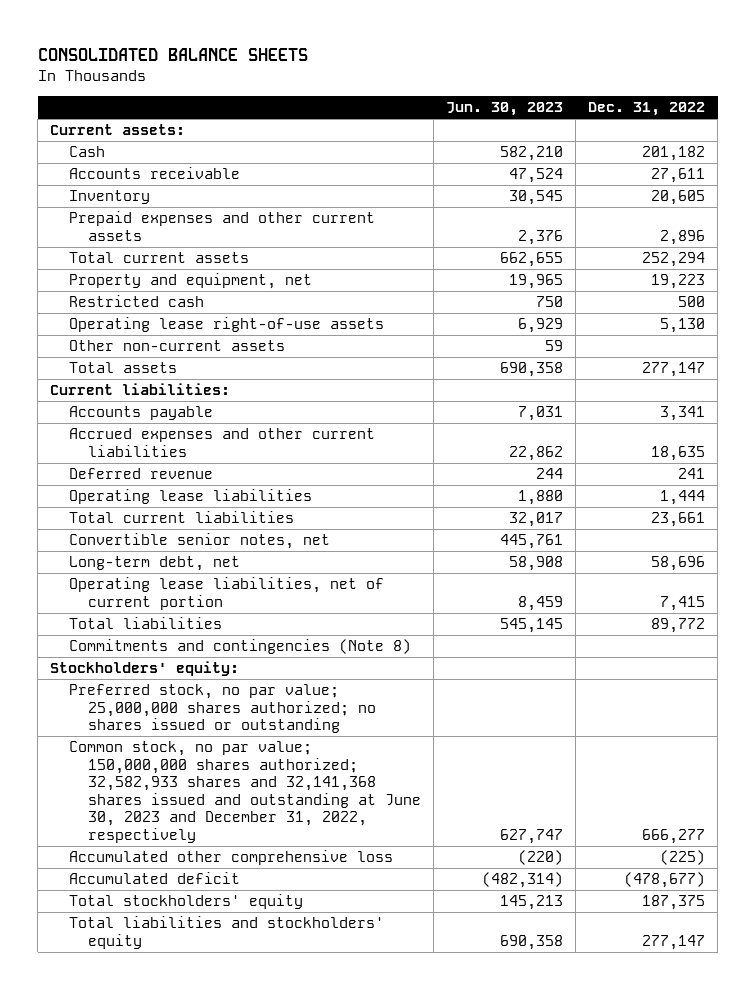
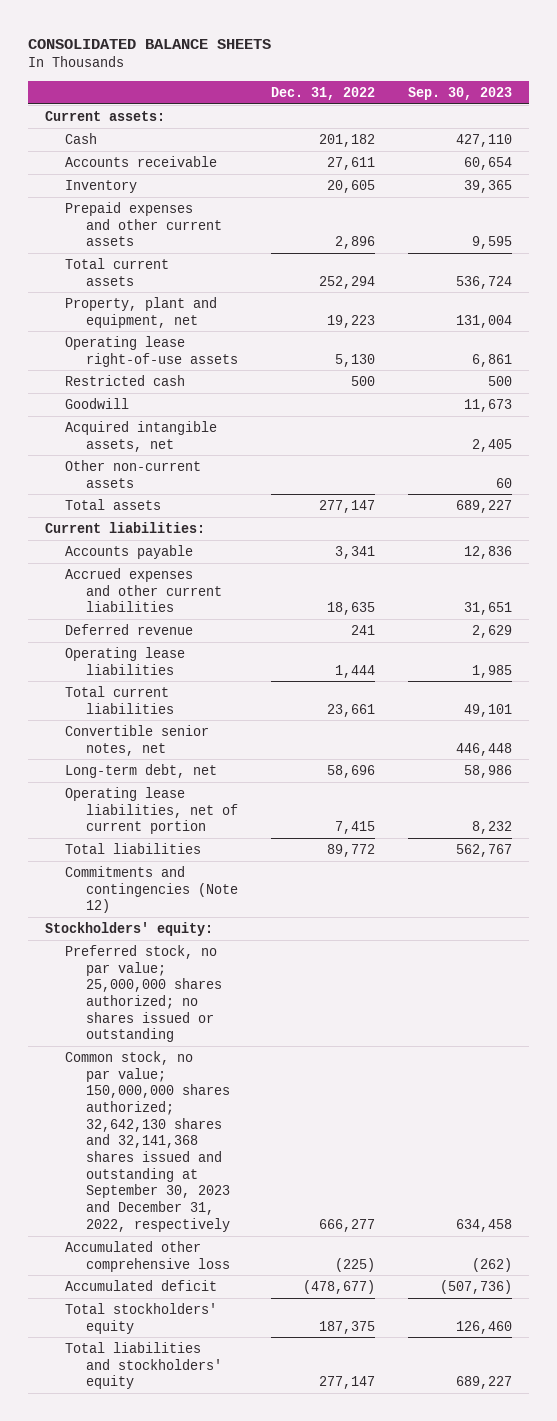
[446,102,564,117] Jun. 30, 2023 -> none
none -> [407,86,512,100] Sep. 30, 2023
[69,273,313,290] Property and equipment, net -> [65,296,218,328] Property, plant and equipment, net
[69,295,205,308] Restricted cash -> [65,374,186,386] Restricted cash
none -> [65,397,130,409] Goodwill
none -> [65,420,218,452] Acquired intangible assets, net
[69,639,412,655] Commitments and contingencies (Note 8) -> [65,865,238,914] Commitments and contingencies (Note 12)
[69,741,422,843] Common stock, no par value; 150,000,000 shares authorized; 32,582,933 shares and 32,141,368 shares issued and outstanding at June 30, 2023 and December 31, 2022, respectively -> [65,1050,230,1232] Common stock, no par value; 150,000,000 shares authorized; 32,642,130 shares and 32,141,368 shares issued and outstanding at September 30, 2023 and December 31, 2022, respectively

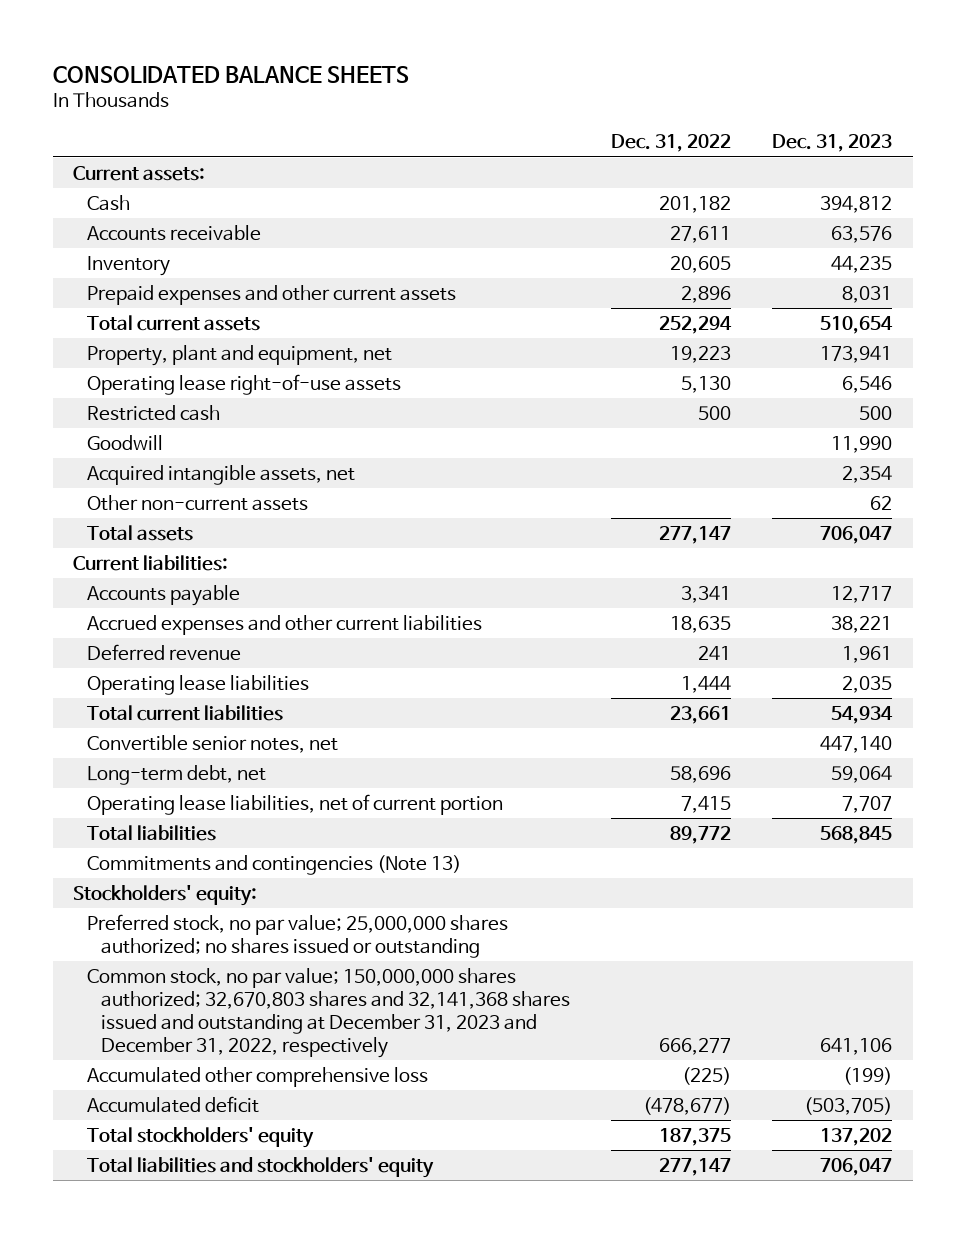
[407,86,512,100] Sep. 30, 2023 -> none
none -> [772,134,893,153] Dec. 31, 2023
[65,865,238,914] Commitments and contingencies (Note 12) -> [87,855,462,876] Commitments and contingencies (Note 13)
[65,1050,230,1232] Common stock, no par value; 150,000,000 shares authorized; 32,642,130 shares and 32,141,368 shares issued and outstanding at September 30, 2023 and December 31, 2022, respectively -> [87,968,571,1058] Common stock, no par value; 150,000,000 shares authorized; 32,670,803 shares and 32,141,368 shares issued and outstanding at December 31, 2023 and December 31, 2022, respectively

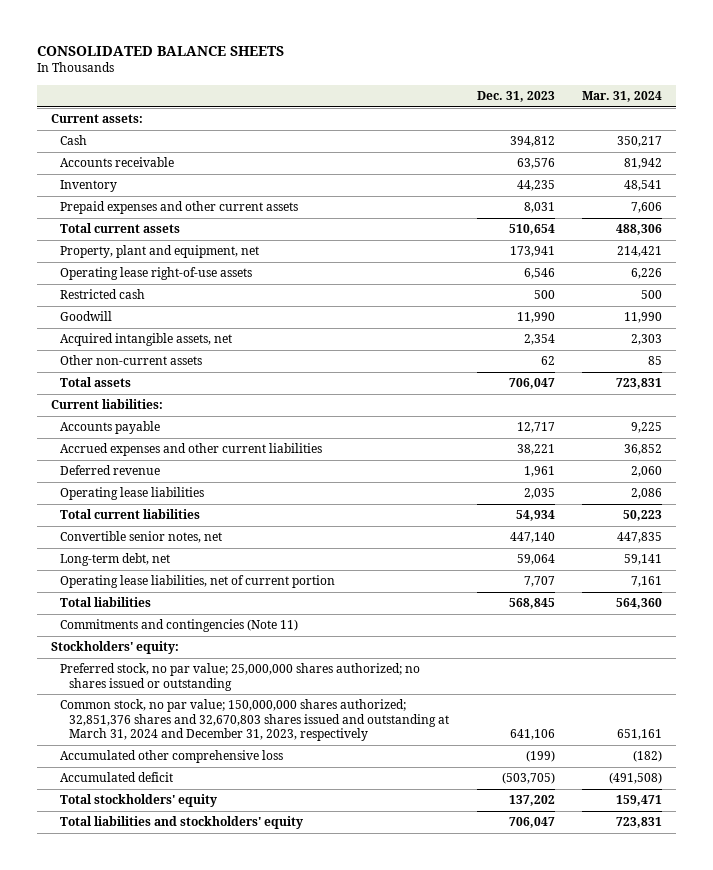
[611,134,732,153] Dec. 31, 2022 -> none
none -> [582,90,663,102] Mar. 31, 2024
[87,855,462,876] Commitments and contingencies (Note 13) -> [60,619,299,633] Commitments and contingencies (Note 11)
[87,968,571,1058] Common stock, no par value; 150,000,000 shares authorized; 32,670,803 shares and 32,141,368 shares issued and outstanding at December 31, 2023 and December 31, 2022, respectively -> [60,699,450,742] Common stock, no par value; 150,000,000 shares authorized; 32,851,376 shares and 32,670,803 shares issued and outstanding at March 31, 2024 and December 31, 2023, respectively

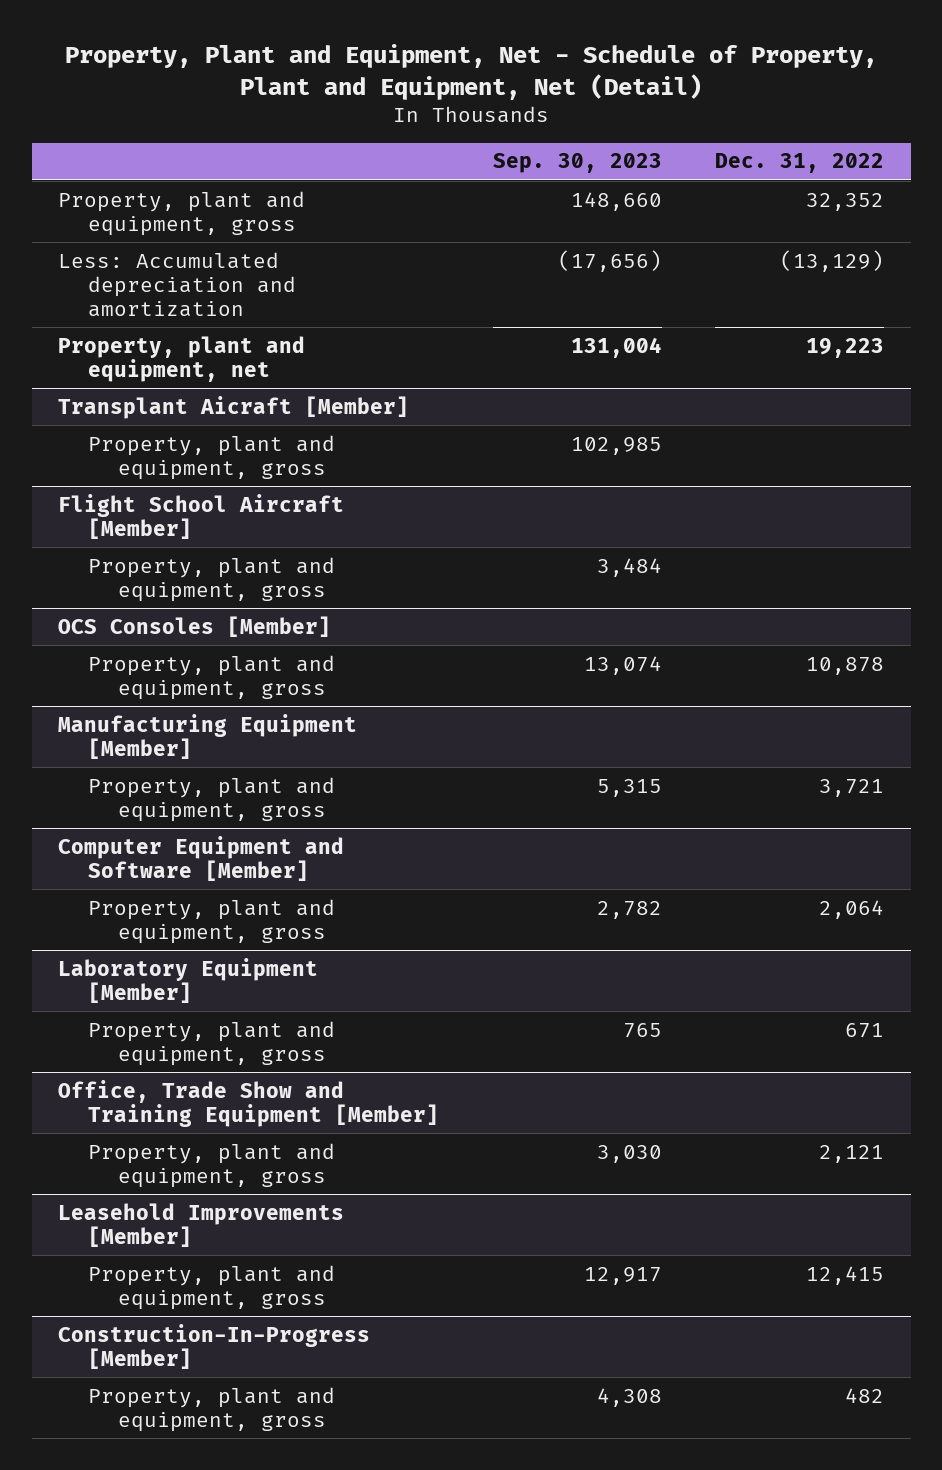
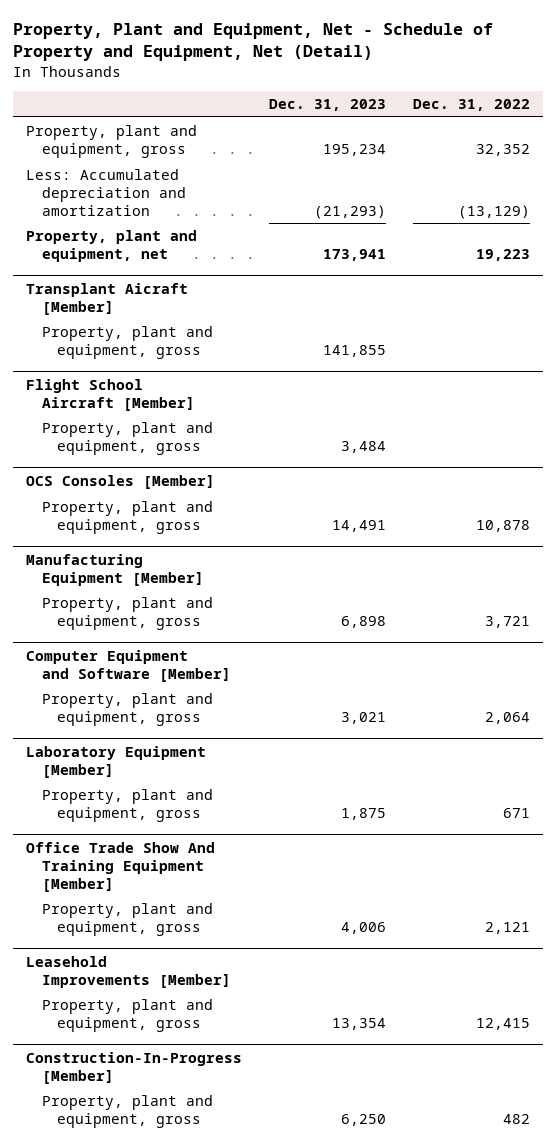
[65,44,878,100] Property, Plant and Equipment, Net - Schedule of Property, Plant and Equipment, Net (Detail) -> [12,23,493,62] Property, Plant and Equipment, Net - Schedule of Property and Equipment, Net (Detail)
[492,153,662,174] Sep. 30, 2023 -> none
none -> [268,99,386,112] Dec. 31, 2023
[58,1079,440,1127] Office, Trade Show and Training Equipment [Member] -> [26,841,216,892] Office Trade Show And Training Equipment [Member]

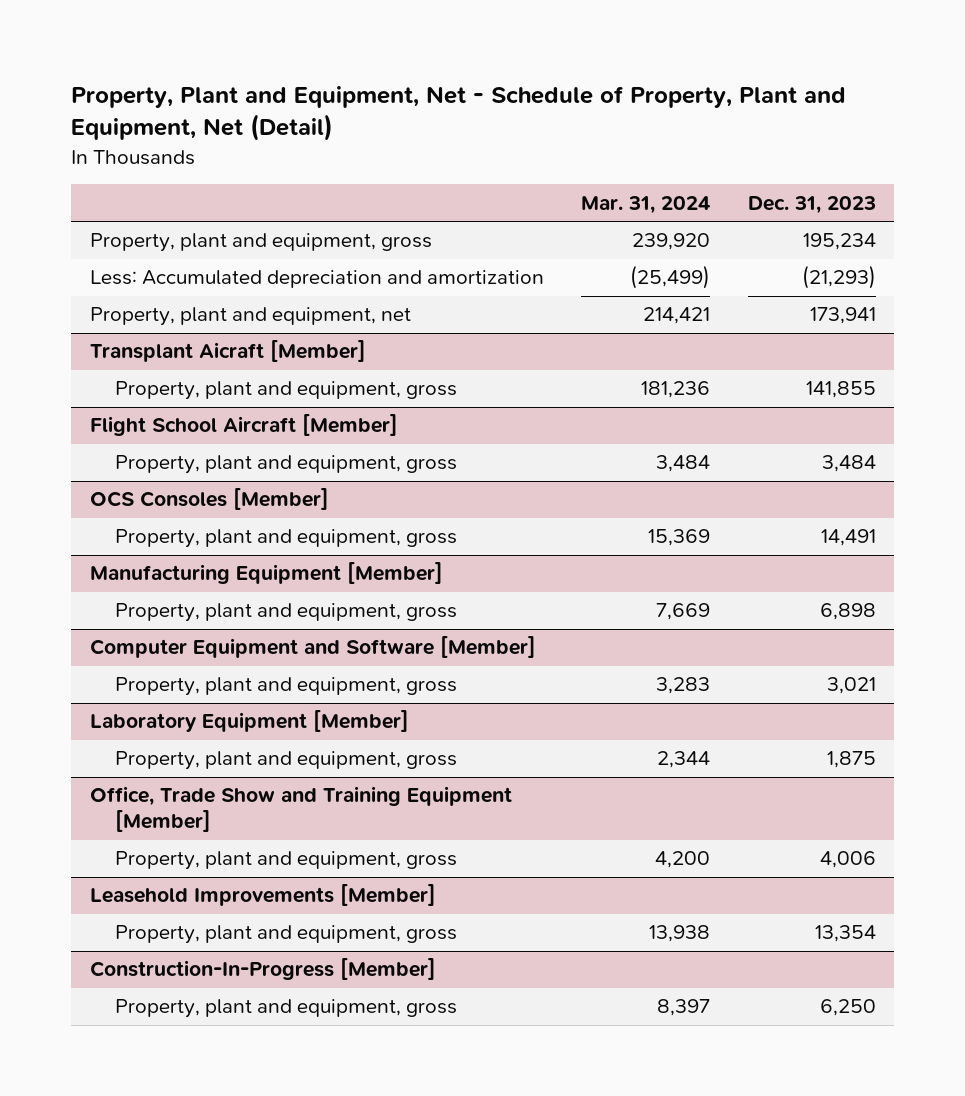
[12,23,493,62] Property, Plant and Equipment, Net - Schedule of Property and Equipment, Net (Detail) -> [70,86,846,142] Property, Plant and Equipment, Net - Schedule of Property, Plant and Equipment, Net (Detail)
[412,99,530,112] Dec. 31, 2022 -> none
none -> [581,195,711,214] Mar. 31, 2024
[26,841,216,892] Office Trade Show And Training Equipment [Member] -> [89,786,512,833] Office, Trade Show and Training Equipment [Member]

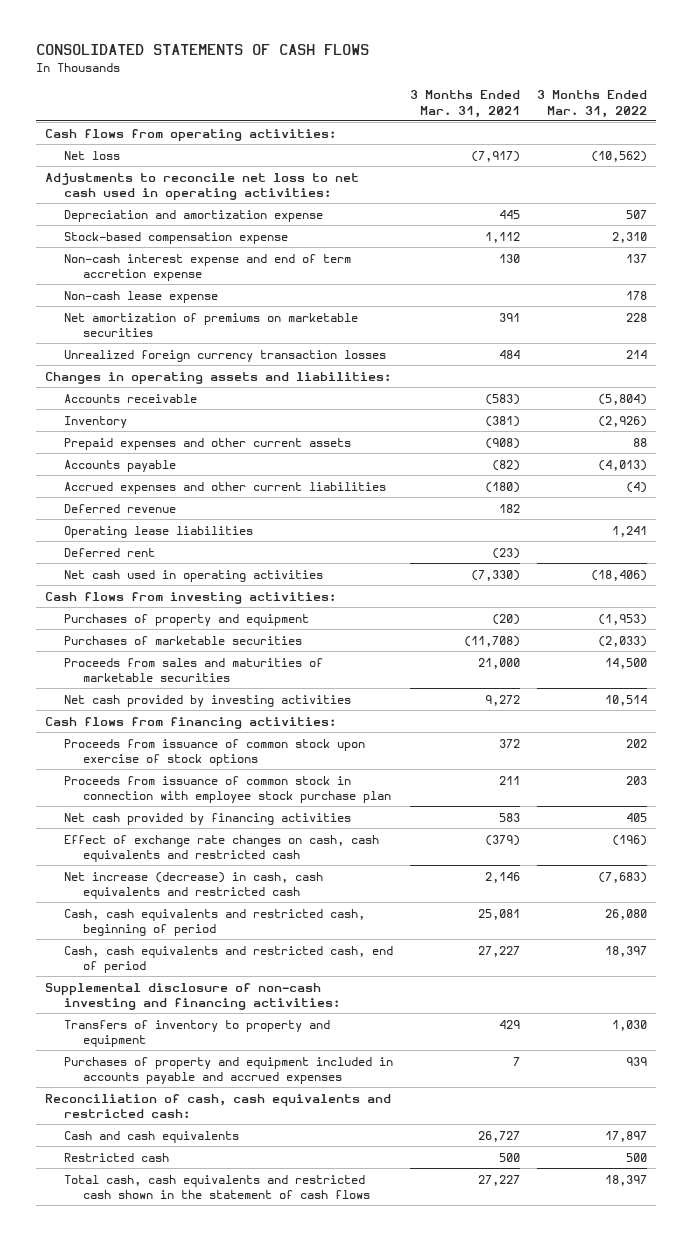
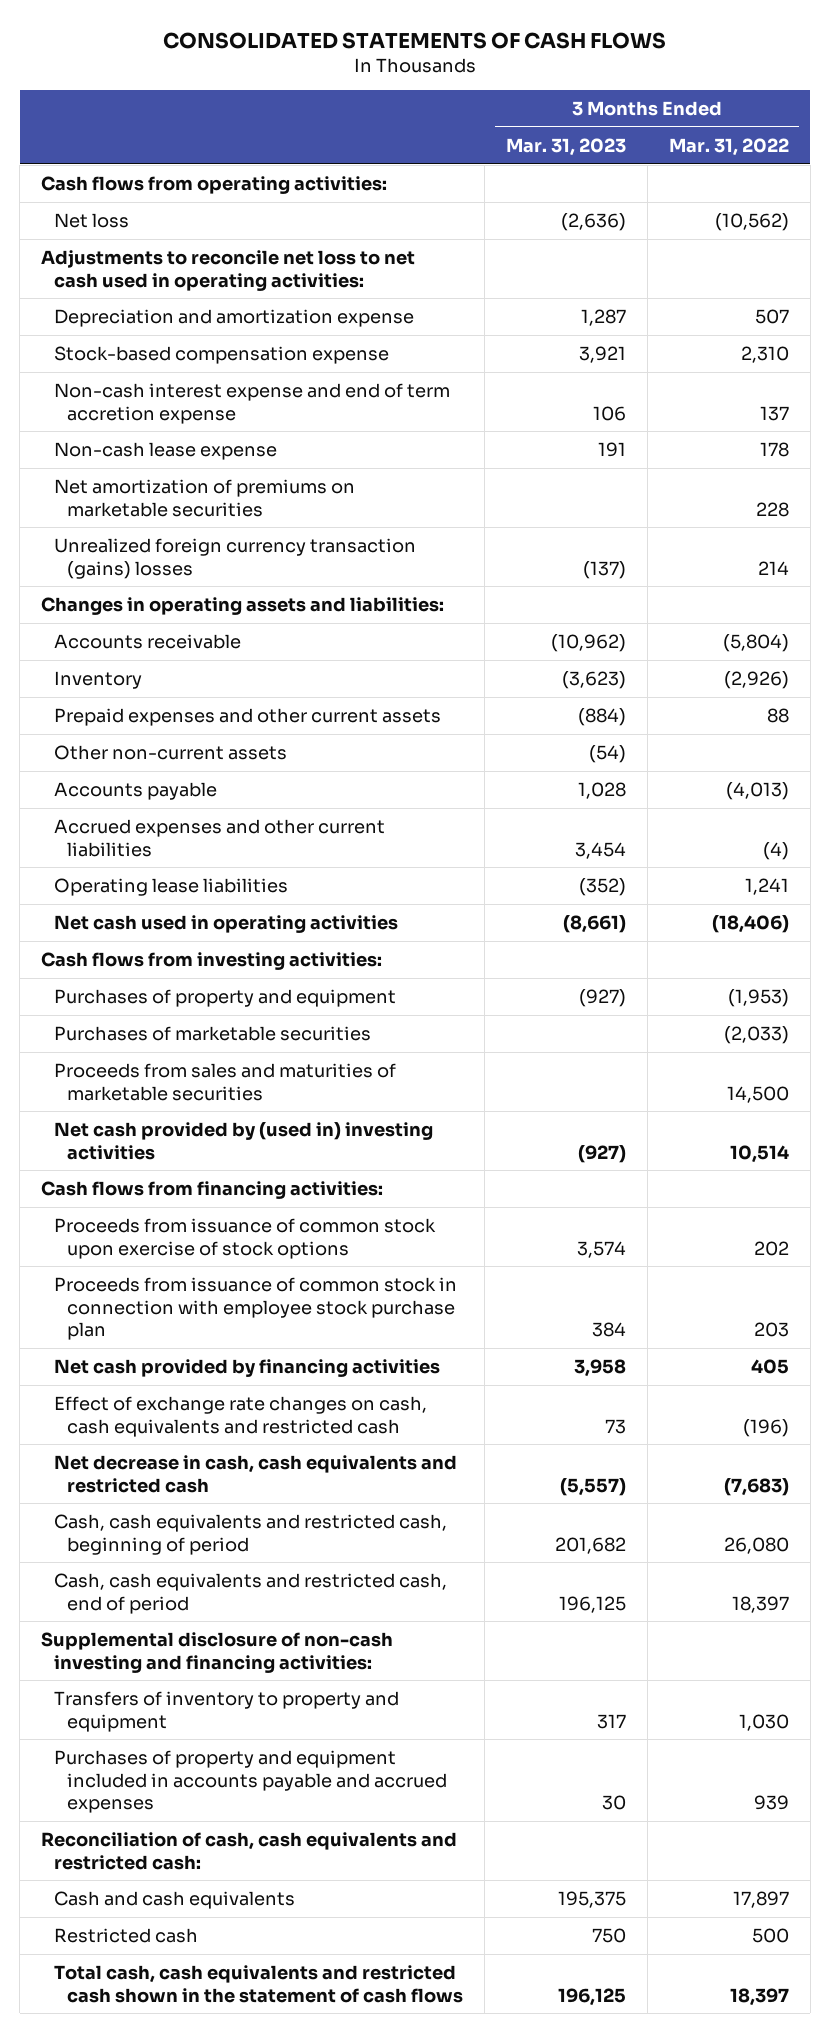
[409,90,520,118] 3 Months Ended Mar. 31, 2021 -> none
none -> [505,137,626,156] Mar. 31, 2023
[63,349,386,362] Unrealized foreign currency transaction losses -> [54,538,417,579] Unrealized foreign currency transaction (gains) losses
none -> [54,745,288,761] Other non-current assets
[63,503,176,513] Deferred revenue -> none
[63,547,155,557] Deferred rent -> none
[63,694,351,707] Net cash provided by investing activities -> [54,1122,434,1160] Net cash provided by (used in) investing activities
[63,871,323,899] Net increase (decrease) in cash, cash equivalents and restricted cash -> [54,1455,458,1493] Net decrease in cash, cash equivalents and restricted cash

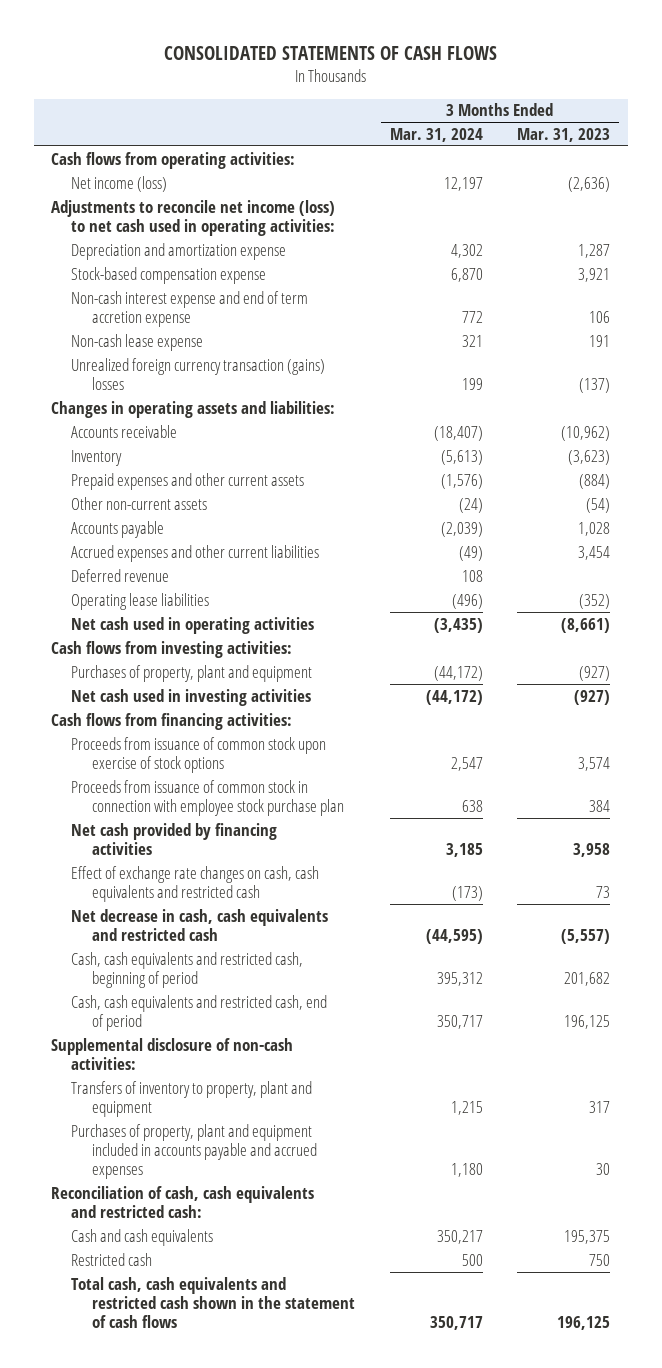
[668,137,789,156] Mar. 31, 2022 -> none
none -> [389,127,483,142] Mar. 31, 2024
[54,213,130,229] Net loss -> [71,175,168,192] Net income (loss)
[41,250,416,291] Adjustments to reconcile net loss to net cash used in operating activities: -> [51,199,336,237] Adjustments to reconcile net income (loss) to net cash used in operating activities:
[54,479,356,517] Net amortization of premiums on marketable securities -> none
none -> [71,568,170,582] Deferred revenue
[54,1026,372,1042] Purchases of marketable securities -> none
[54,1063,397,1101] Proceeds from sales and maturities of marketable securities -> none
[54,989,397,1008] Purchases of property and equipment -> [71,664,313,682] Purchases of property, plant and equipment
[54,1122,434,1160] Net cash provided by (used in) investing activities -> [71,688,312,706] Net cash used in investing activities
[41,1632,394,1673] Supplemental disclosure of non-cash investing and financing activities: -> [51,1037,294,1071] Supplemental disclosure of non-cash activities:
[54,1691,400,1732] Transfers of inventory to property and equipment -> [71,1080,313,1118] Transfers of inventory to property, plant and equipment
[54,1750,447,1814] Purchases of property and equipment included in accounts payable and accrued expenses -> [71,1123,317,1180] Purchases of property, plant and equipment included in accounts payable and accrued expenses

